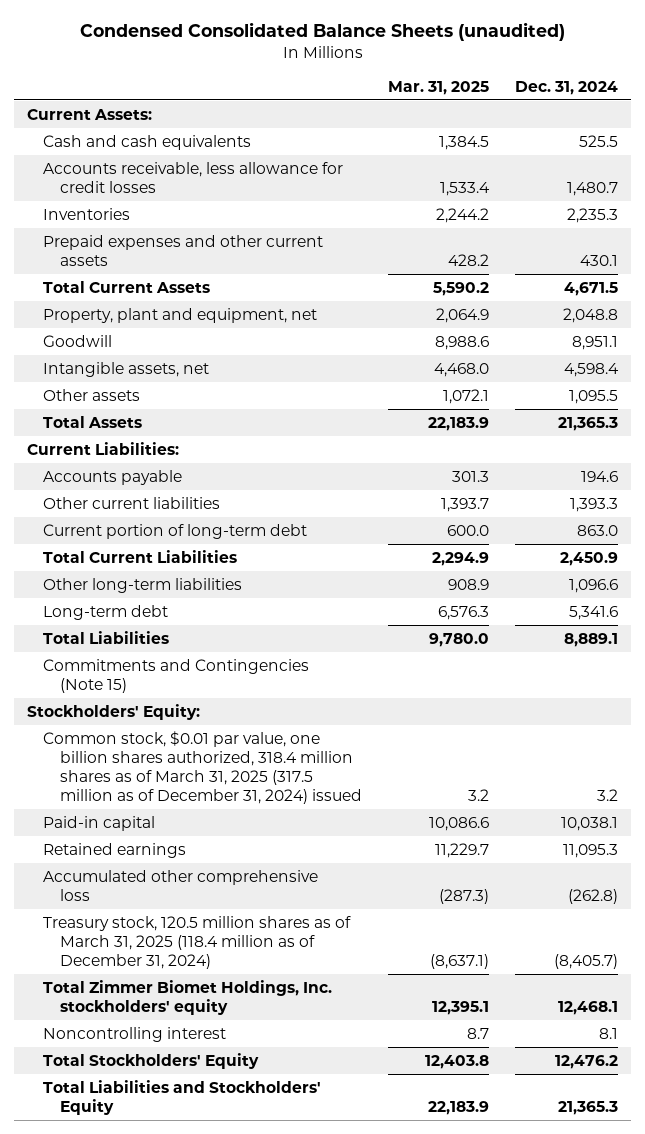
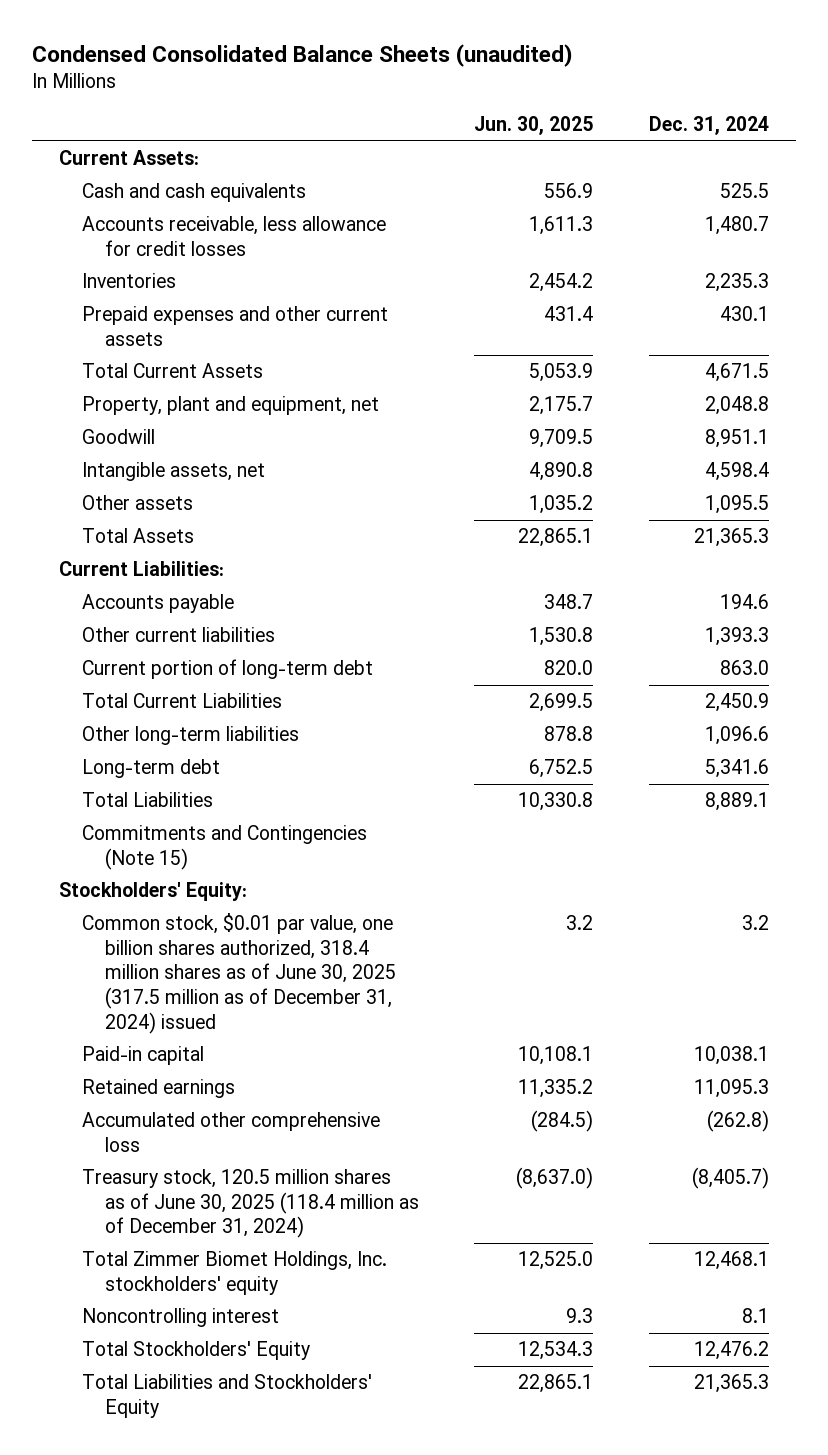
[387,80,489,95] Mar. 31, 2025 -> none
none -> [474,116,594,136] Jun. 30, 2025
[43,730,362,804] Common stock, $0.01 par value, one billion shares authorized, 318.4 million shares as of March 31, 2025 (317.5 million as of December 31, 2024) issued -> [82,913,397,1034] Common stock, $0.01 par value, one billion shares authorized, 318.4 million shares as of June 30, 2025 (317.5 million as of December 31, 2024) issued
[43,915,352,969] Treasury stock, 120.5 million shares as of March 31, 2025 (118.4 million as of December 31, 2024) -> [82,1169,420,1239] Treasury stock, 120.5 million shares as of June 30, 2025 (118.4 million as of December 31, 2024)

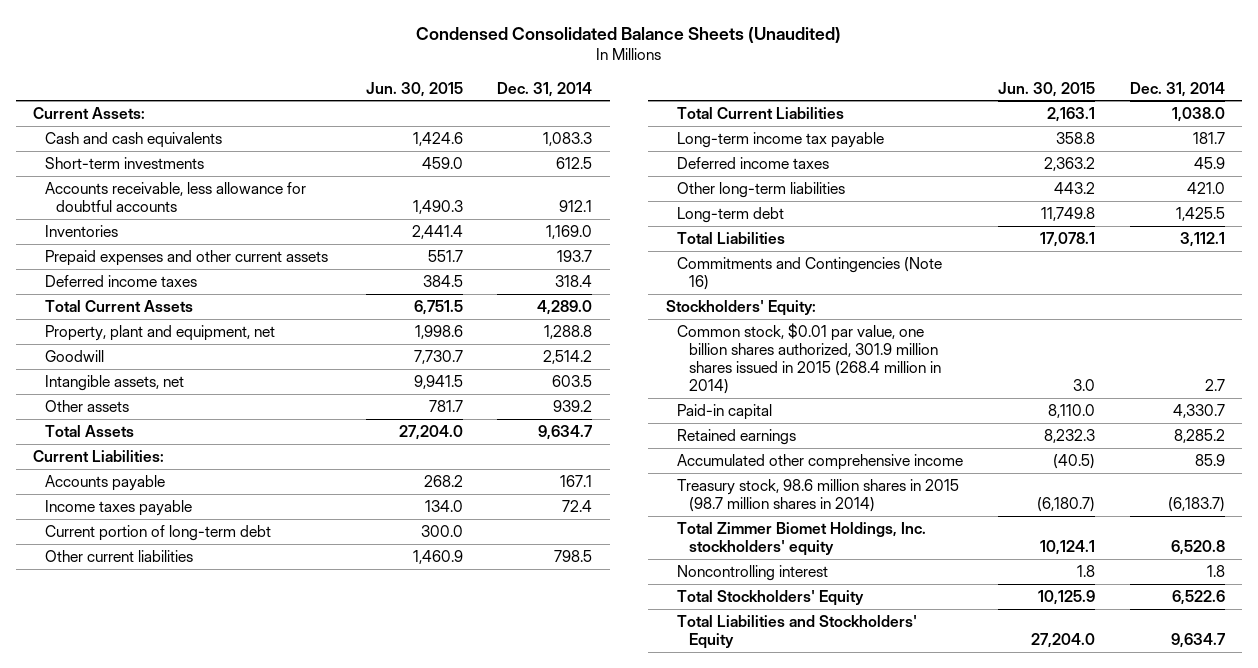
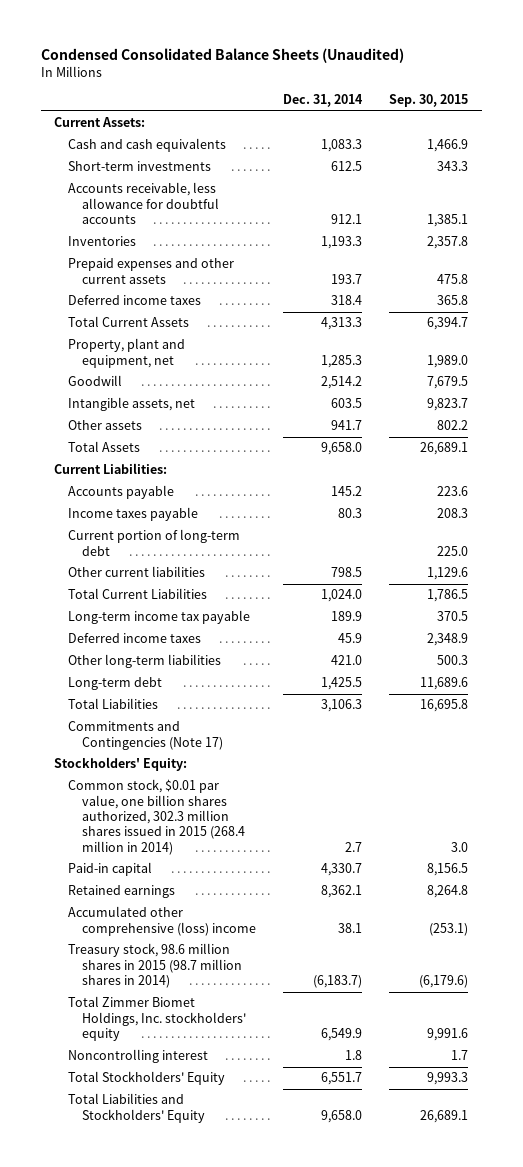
[365,81,463,97] Jun. 30, 2015 -> none
none -> [389,94,469,108] Sep. 30, 2015
[546,224,593,239] 1,169.0 -> [321,236,363,250] 1,193.3
[537,299,593,315] 4,289.0 -> [321,317,363,331] 4,313.3
[544,324,593,339] 1,288.8 -> [321,354,363,368] 1,285.3
[553,399,593,412] 939.2 -> [331,420,363,431] 941.7
[538,424,593,440] 9,634.7 -> [321,442,363,456] 9,658.0
[560,474,593,487] 167.1 -> [331,486,363,497] 145.2
[562,499,593,512] 72.4 -> [338,508,363,519] 80.3
[1171,106,1225,122] 1,038.0 -> [321,589,363,603] 1,024.0
[1192,131,1225,144] 181.7 -> [331,611,363,622] 189.9
[1179,231,1225,247] 3,112.1 -> [321,699,363,713] 3,106.3
[677,256,943,290] Commitments and Contingencies (Note 16) -> [68,721,224,750] Commitments and Contingencies (Note 17)
[677,322,941,395] Common stock, $0.01 par value, one billion shares authorized, 301.9 million shares issued in 2015 (268.4 million in 2014) -> [68,779,246,855] Common stock, $0.01 par value, one billion shares authorized, 302.3 million shares issued in 2015 (268.4 million in 2014)
[1173,428,1225,443] 8,285.2 -> [321,885,363,899] 8,362.1
[677,453,964,470] Accumulated other comprehensive income -> [68,906,257,936] Accumulated other comprehensive (loss) income
[1194,453,1225,466] 85.9 -> [338,922,363,933] 38.1
[1170,539,1225,555] 6,520.8 -> [321,1028,363,1042] 6,549.9
[1171,589,1225,605] 6,522.6 -> [321,1072,363,1086] 6,551.7
[1170,632,1225,648] 9,634.7 -> [321,1109,363,1123] 9,658.0

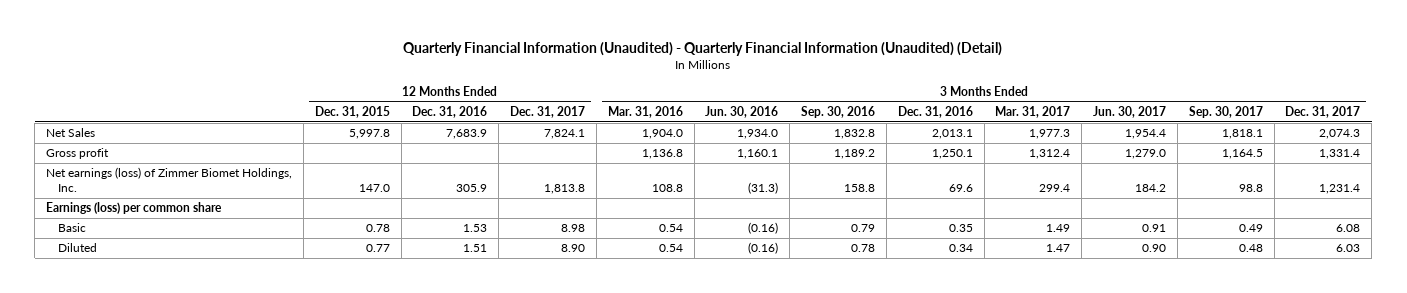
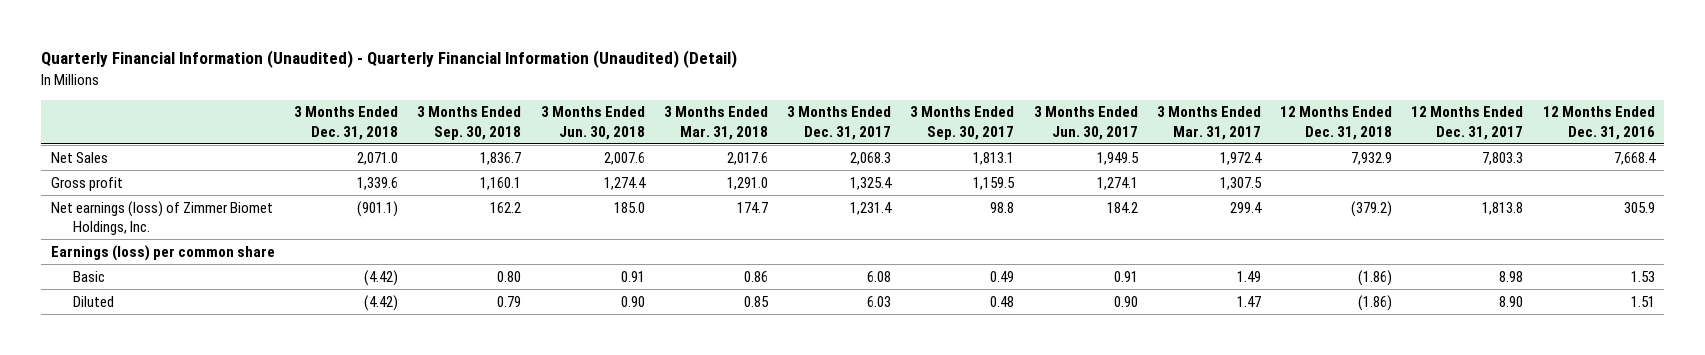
[314,105,390,118] Dec. 31, 2015 -> none
[607,105,683,118] Mar. 31, 2016 -> none
[705,105,779,118] Jun. 30, 2016 -> none
[801,105,876,118] Sep. 30, 2016 -> none
[897,105,973,118] Dec. 31, 2016 -> none
none -> [294,106,399,140] 3 Months Ended Dec. 31, 2018
none -> [417,106,522,140] 3 Months Ended Sep. 30, 2018
none -> [540,106,645,140] 3 Months Ended Jun. 30, 2018
none -> [663,106,768,140] 3 Months Ended Mar. 31, 2018
none -> [1280,106,1393,140] 12 Months Ended Dec. 31, 2018
[446,129,488,140] 7,683.9 -> [1613,151,1656,165] 7,668.4
[544,129,586,140] 7,824.1 -> [1482,151,1524,165] 7,803.3
[1029,129,1071,140] 1,977.3 -> [1219,151,1262,165] 1,972.4
[1125,129,1167,140] 1,954.4 -> [1096,151,1139,165] 1,949.5
[1221,129,1263,140] 1,818.1 -> [973,151,1015,165] 1,813.1
[1319,129,1361,140] 2,074.3 -> [850,151,892,165] 2,068.3
[1029,149,1071,160] 1,312.4 -> [1219,176,1262,190] 1,307.5
[1125,149,1167,160] 1,279.0 -> [1096,176,1138,190] 1,274.1
[1221,149,1263,160] 1,164.5 -> [973,176,1016,190] 1,159.5
[1319,149,1361,160] 1,331.4 -> [850,176,893,190] 1,325.4

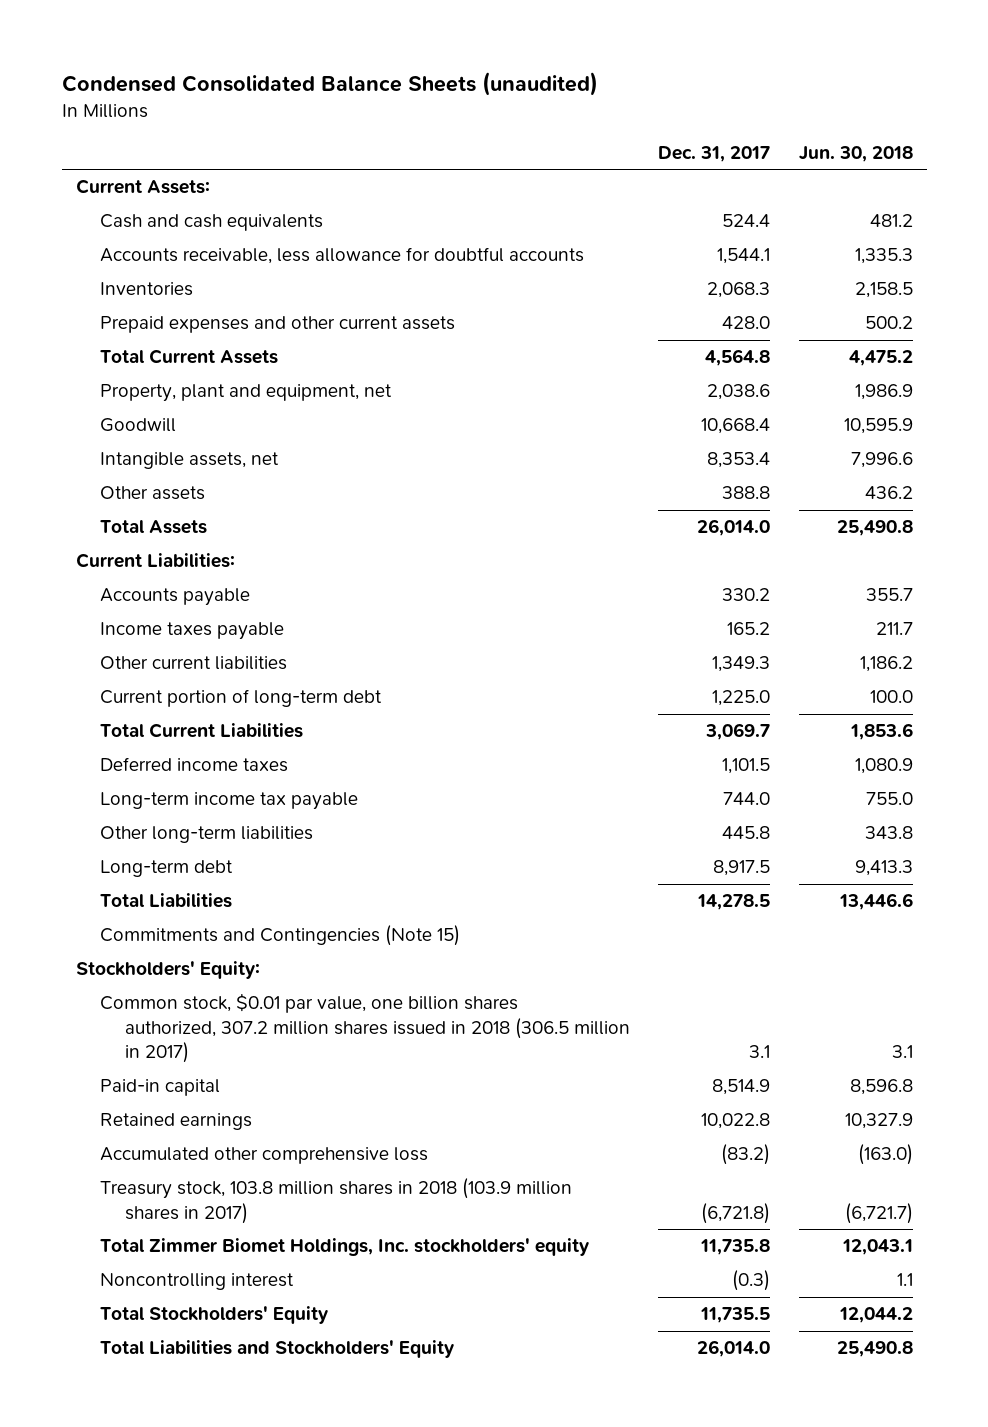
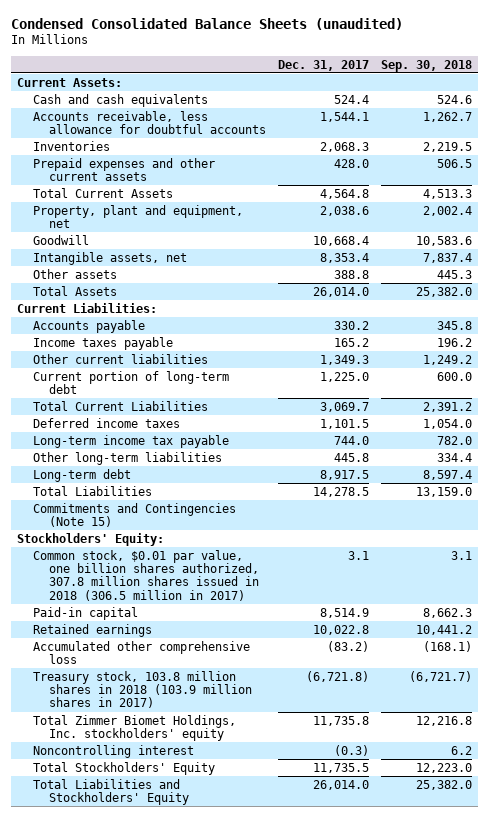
[798,145,913,162] Jun. 30, 2018 -> none
none -> [381,59,473,72] Sep. 30, 2018
[100,993,630,1064] Common stock, $0.01 par value, one billion shares authorized, 307.2 million shares issued in 2018 (306.5 million in 2017) -> [32,549,259,601] Common stock, $0.01 par value, one billion shares authorized, 307.8 million shares issued in 2018 (306.5 million in 2017)

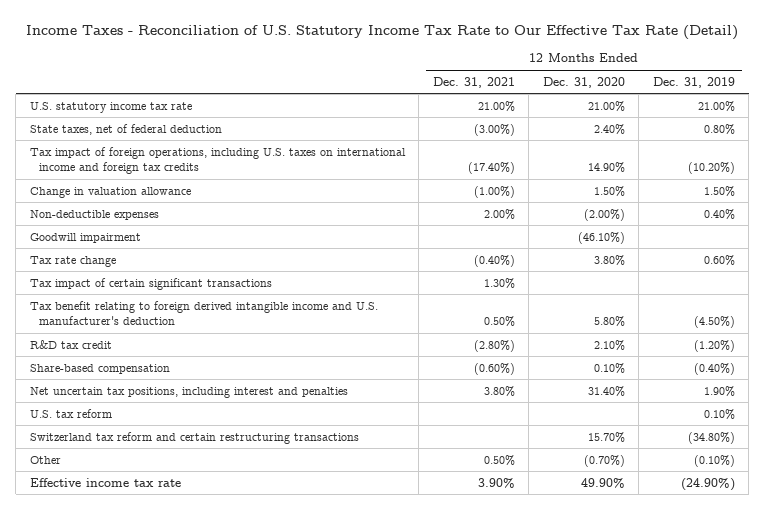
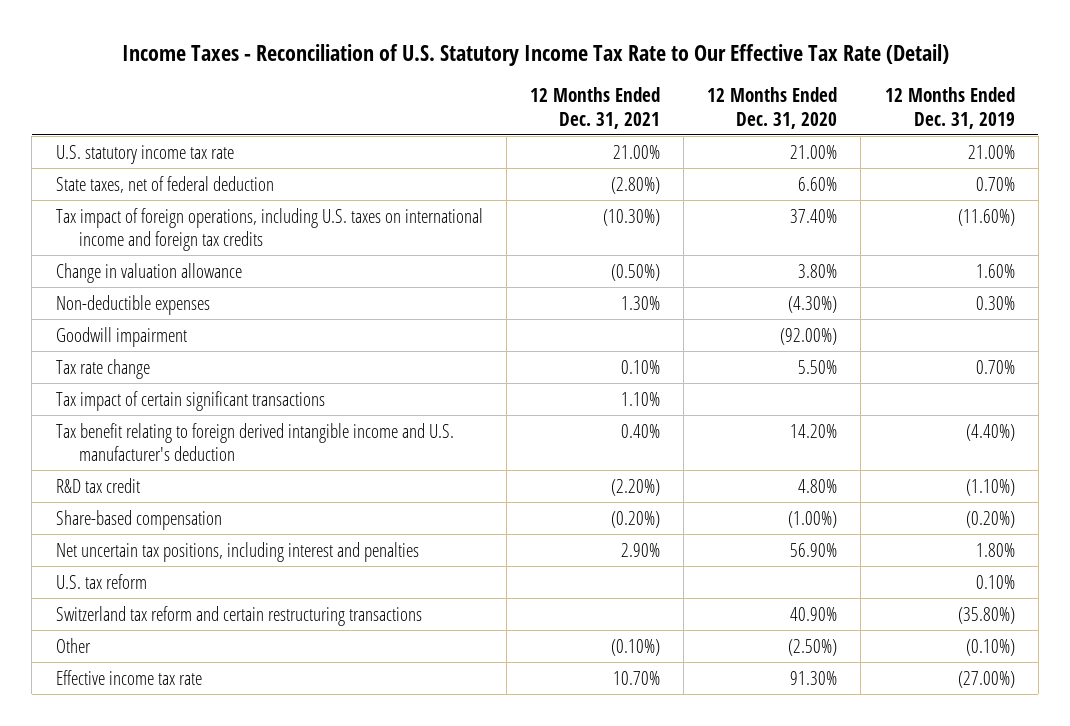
[473,123,515,136] (3.00%) -> [610,176,660,194] (2.80%)
[593,123,625,135] 2.40% -> [798,176,838,191] 6.60%
[703,123,735,135] 0.80% -> [975,176,1015,191] 0.70%
[467,162,515,175] (17.40%) -> [602,208,660,226] (10.30%)
[587,162,625,174] 14.90% -> [790,208,838,223] 37.40%
[687,162,735,175] (10.20%) -> [957,208,1015,226] (11.60%)
[473,185,515,198] (1.00%) -> [610,263,660,281] (0.50%)
[593,185,625,197] 1.50% -> [798,263,838,278] 3.80%
[703,185,735,197] 1.50% -> [975,263,1015,278] 1.60%
[483,208,515,220] 2.00% -> [620,295,660,310] 1.30%
[583,208,625,221] (2.00%) -> [788,295,838,313] (4.30%)
[703,208,735,220] 0.40% -> [975,295,1015,310] 0.30%
[577,231,625,244] (46.10%) -> [780,327,838,345] (92.00%)
[473,254,515,267] (0.40%) -> [620,359,660,374] 0.10%
[593,254,625,266] 3.80% -> [798,359,838,374] 5.50%
[703,254,735,266] 0.60% -> [975,359,1015,374] 0.70%
[483,277,515,289] 1.30% -> [620,391,660,406] 1.10%
[483,316,515,328] 0.50% -> [620,423,660,438] 0.40%
[593,316,625,328] 5.80% -> [790,423,838,438] 14.20%
[693,316,735,329] (4.50%) -> [965,423,1015,441] (4.40%)
[473,339,515,352] (2.80%) -> [610,478,660,496] (2.20%)
[593,339,625,351] 2.10% -> [798,478,838,493] 4.80%
[693,339,735,352] (1.20%) -> [965,478,1015,496] (1.10%)
[473,362,515,375] (0.60%) -> [610,510,660,528] (0.20%)
[593,362,625,374] 0.10% -> [788,510,838,528] (1.00%)
[693,362,735,375] (0.40%) -> [965,510,1015,528] (0.20%)
[483,385,515,397] 3.80% -> [620,542,660,557] 2.90%
[587,385,625,397] 31.40% -> [790,542,838,557] 56.90%
[703,385,735,397] 1.90% -> [975,542,1015,557] 1.80%
[587,431,625,443] 15.70% -> [790,606,838,621] 40.90%
[687,431,735,444] (34.80%) -> [957,606,1015,624] (35.80%)
[483,454,515,466] 0.50% -> [610,638,660,656] (0.10%)
[583,454,625,467] (0.70%) -> [788,638,838,656] (2.50%)
[477,477,515,488] 3.90% -> [612,670,660,685] 10.70%
[580,477,625,488] 49.90% -> [790,670,838,685] 91.30%
[680,477,735,491] (24.90%) -> [957,670,1015,688] (27.00%)

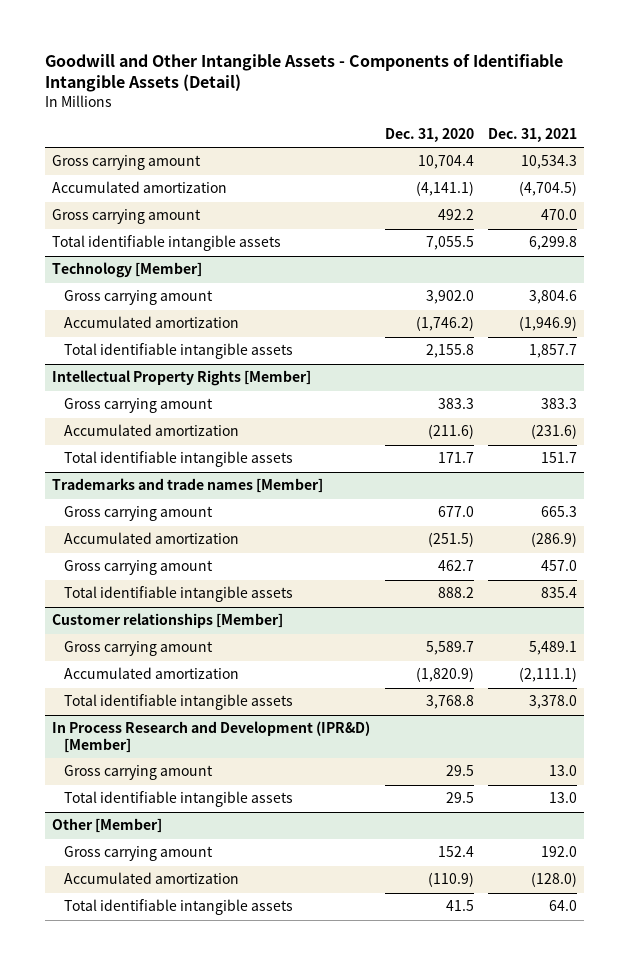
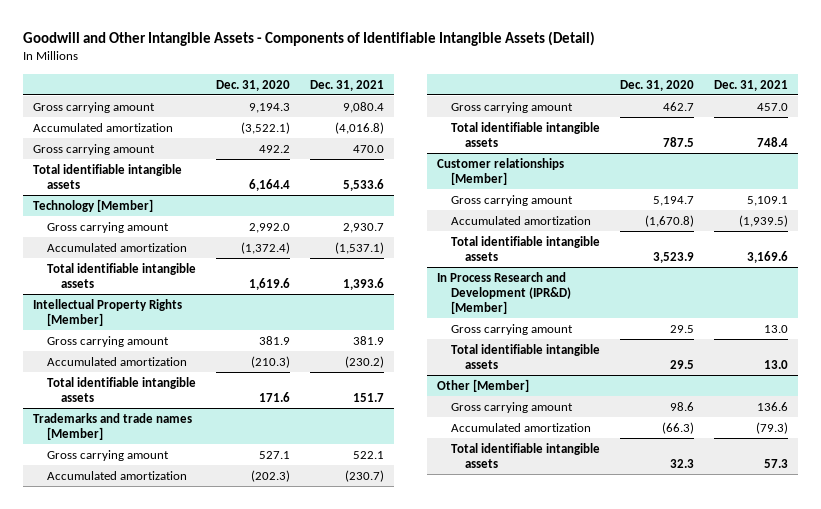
[417,155,474,170] 10,704.4 -> [248,102,290,113] 9,194.3
[521,155,578,170] 10,534.3 -> [342,101,384,113] 9,080.4
[415,181,474,197] (4,141.1) -> [240,121,290,134] (3,522.1)
[519,181,578,197] (4,704.5) -> [334,121,384,134] (4,016.8)
[425,236,474,251] 7,055.5 -> [248,179,290,192] 6,164.4
[529,236,578,251] 6,299.8 -> [342,179,384,192] 5,533.6
[425,290,474,305] 3,902.0 -> [248,222,290,233] 2,992.0
[529,290,578,305] 3,804.6 -> [342,222,384,233] 2,930.7
[415,316,474,332] (1,746.2) -> [240,241,290,254] (1,372.4)
[519,316,578,332] (1,946.9) -> [334,241,384,254] (1,537.1)
[425,344,474,359] 2,155.8 -> [248,278,290,291] 1,619.6
[529,344,578,359] 1,857.7 -> [342,278,384,291] 1,393.6
[437,398,474,410] 383.3 -> [258,335,290,345] 381.9
[541,398,578,410] 383.3 -> [352,335,384,345] 381.9
[427,424,474,440] (211.6) -> [250,355,290,368] (210.3)
[531,424,578,440] (231.6) -> [344,355,384,368] (230.2)
[437,452,474,464] 171.7 -> [258,392,290,403] 171.6
[437,506,474,518] 677.0 -> [258,450,290,459] 527.1
[541,506,578,518] 665.3 -> [352,450,384,459] 522.1
[427,532,474,548] (251.5) -> [250,469,290,482] (202.3)
[531,532,578,548] (286.9) -> [344,469,384,482] (230.7)
[437,587,474,599] 888.2 -> [663,137,695,148] 787.5
[541,587,578,599] 835.4 -> [757,137,789,148] 748.4
[425,641,474,656] 5,589.7 -> [653,195,695,206] 5,194.7
[529,641,578,656] 5,489.1 -> [747,195,789,206] 5,109.1
[415,667,474,683] (1,820.9) -> [645,214,695,227] (1,670.8)
[519,667,578,683] (2,111.1) -> [739,214,789,227] (1,939.5)
[425,695,474,710] 3,768.8 -> [653,252,695,264] 3,523.9
[529,695,578,710] 3,378.0 -> [747,251,789,264] 3,169.6
[437,846,474,858] 152.4 -> [670,401,695,411] 98.6
[541,846,578,858] 192.0 -> [757,401,789,411] 136.6
[427,872,474,888] (110.9) -> [662,421,695,434] (66.3)
[531,872,578,888] (128.0) -> [756,421,789,434] (79.3)
[445,900,474,912] 41.5 -> [670,459,695,469] 32.3
[549,900,578,912] 64.0 -> [764,459,789,469] 57.3

